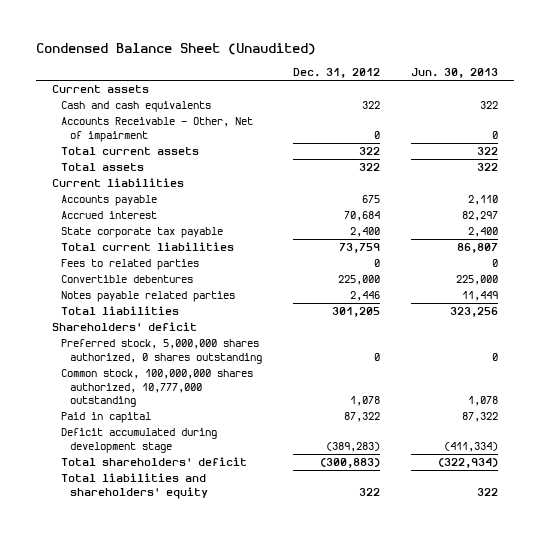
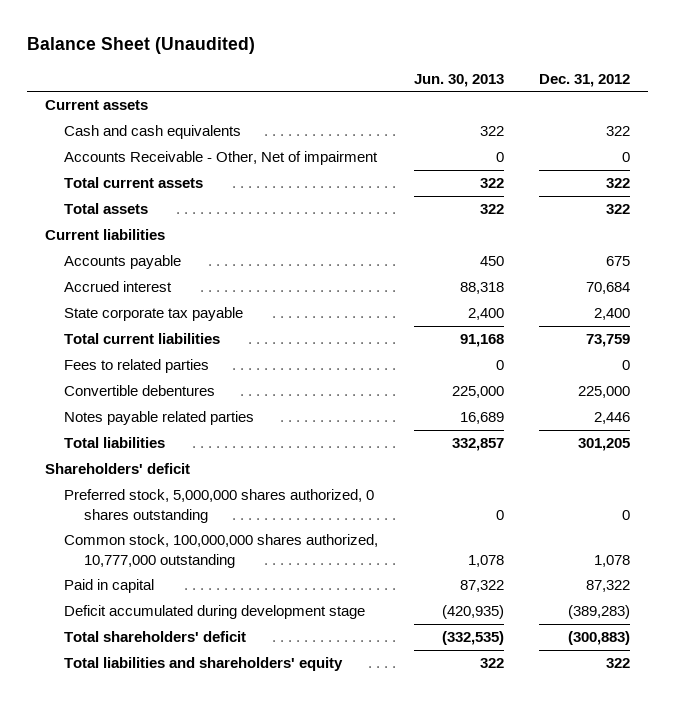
[36,43,317,56] Condensed Balance Sheet (Unaudited) -> [26,37,255,55] Balance Sheet (Unaudited)
[468,195,499,206] 2,110 -> [479,256,504,267] 450
[462,211,499,222] 82,297 -> [459,282,504,295] 88,318
[457,243,499,254] 86,807 -> [459,334,504,348] 91,168
[462,291,499,302] 11,449 -> [459,412,504,425] 16,689
[450,307,499,318] 323,256 -> [451,438,504,452] 332,857
[444,441,499,452] (411,334) -> [441,605,504,620] (420,935)
[438,458,499,469] (322,934) -> [441,631,504,646] (332,535)

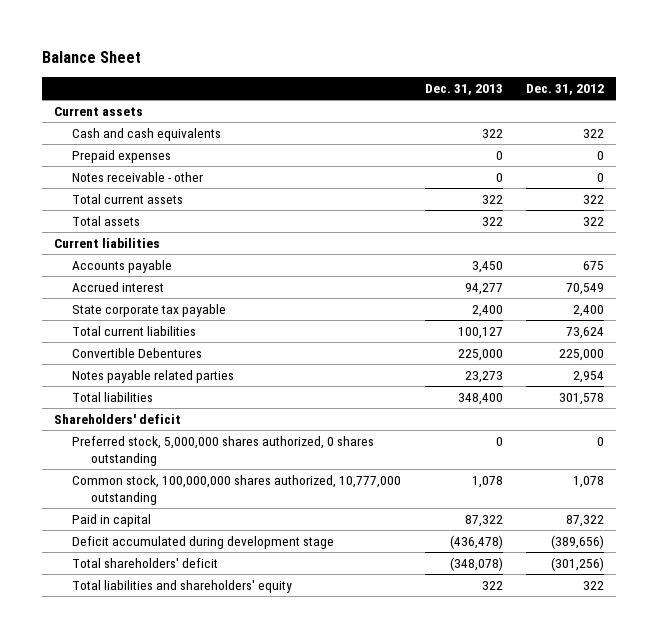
[26,37,255,55] Balance Sheet (Unaudited) -> [42,51,142,64] Balance Sheet
[413,73,504,87] Jun. 30, 2013 -> none
none -> [424,83,503,95] Dec. 31, 2013
[64,151,379,166] Accounts Receivable - Other, Net of impairment -> none
none -> [72,149,172,163] Prepaid expenses
none -> [72,171,204,182] Notes receivable - other
[586,282,631,295] 70,684 -> [566,282,605,295] 70,549
[64,359,210,374] Fees to related parties -> none
[586,334,631,348] 73,759 -> [566,326,605,339] 73,624
[64,385,216,397] Convertible debentures -> [72,347,203,358] Convertible Debentures
[594,412,631,425] 2,446 -> [573,370,605,383] 2,954
[578,438,631,452] 301,205 -> [559,392,605,405] 301,578
[568,605,631,620] (389,283) -> [551,534,605,549] (389,656)
[568,631,631,646] (300,883) -> [551,556,605,571] (301,256)

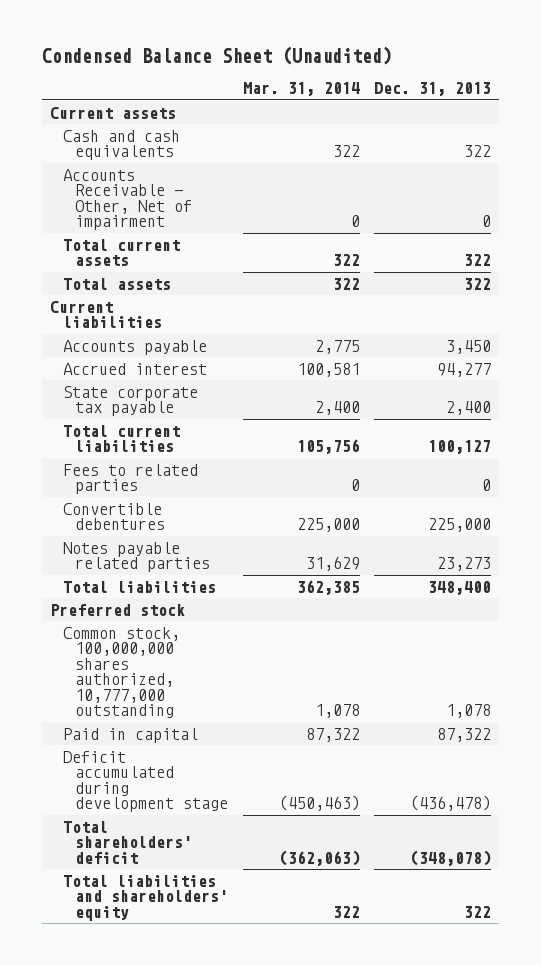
[42,51,142,64] Balance Sheet -> [42,46,393,66] Condensed Balance Sheet (Unaudited)
[526,83,605,95] Dec. 31, 2012 -> none
none -> [242,82,360,97] Mar. 31, 2014
[72,149,172,163] Prepaid expenses -> none
[72,171,204,182] Notes receivable - other -> none
none -> [62,168,193,231] Accounts Receivable - Other, Net of impairment
none -> [62,463,198,495] Fees to related parties
[72,347,203,358] Convertible Debentures -> [62,502,166,531] Convertible debentures
[53,413,181,424] Shareholders' deficit -> none
[72,435,375,466] Preferred stock, 5,000,000 shares authorized, 0 shares outstanding -> none
none -> [49,603,185,616] Preferred stock

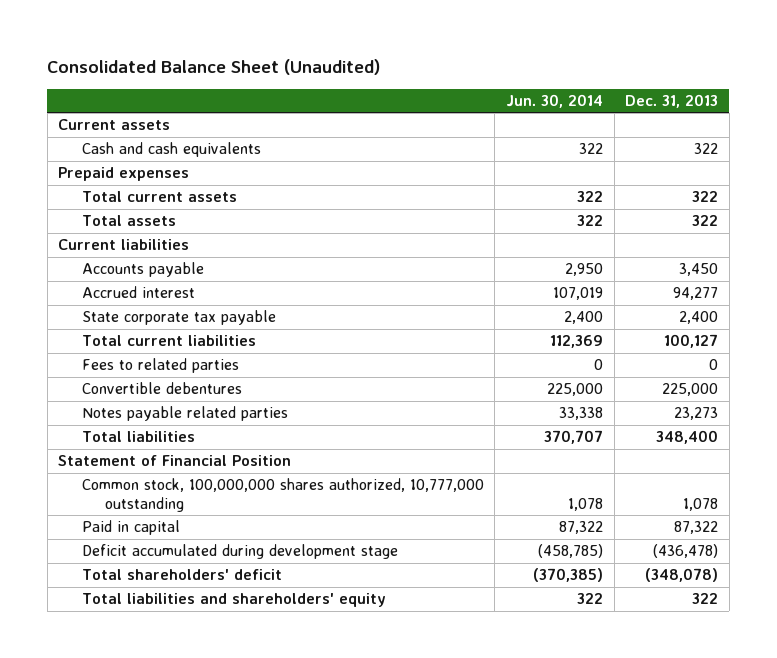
[42,46,393,66] Condensed Balance Sheet (Unaudited) -> [47,58,381,75] Consolidated Balance Sheet (Unaudited)
[242,82,360,97] Mar. 31, 2014 -> none
none -> [506,94,604,109] Jun. 30, 2014
[62,168,193,231] Accounts Receivable - Other, Net of impairment -> none
none -> [58,167,190,182] Prepaid expenses
[49,603,185,616] Preferred stock -> [58,455,292,467] Statement of Financial Position

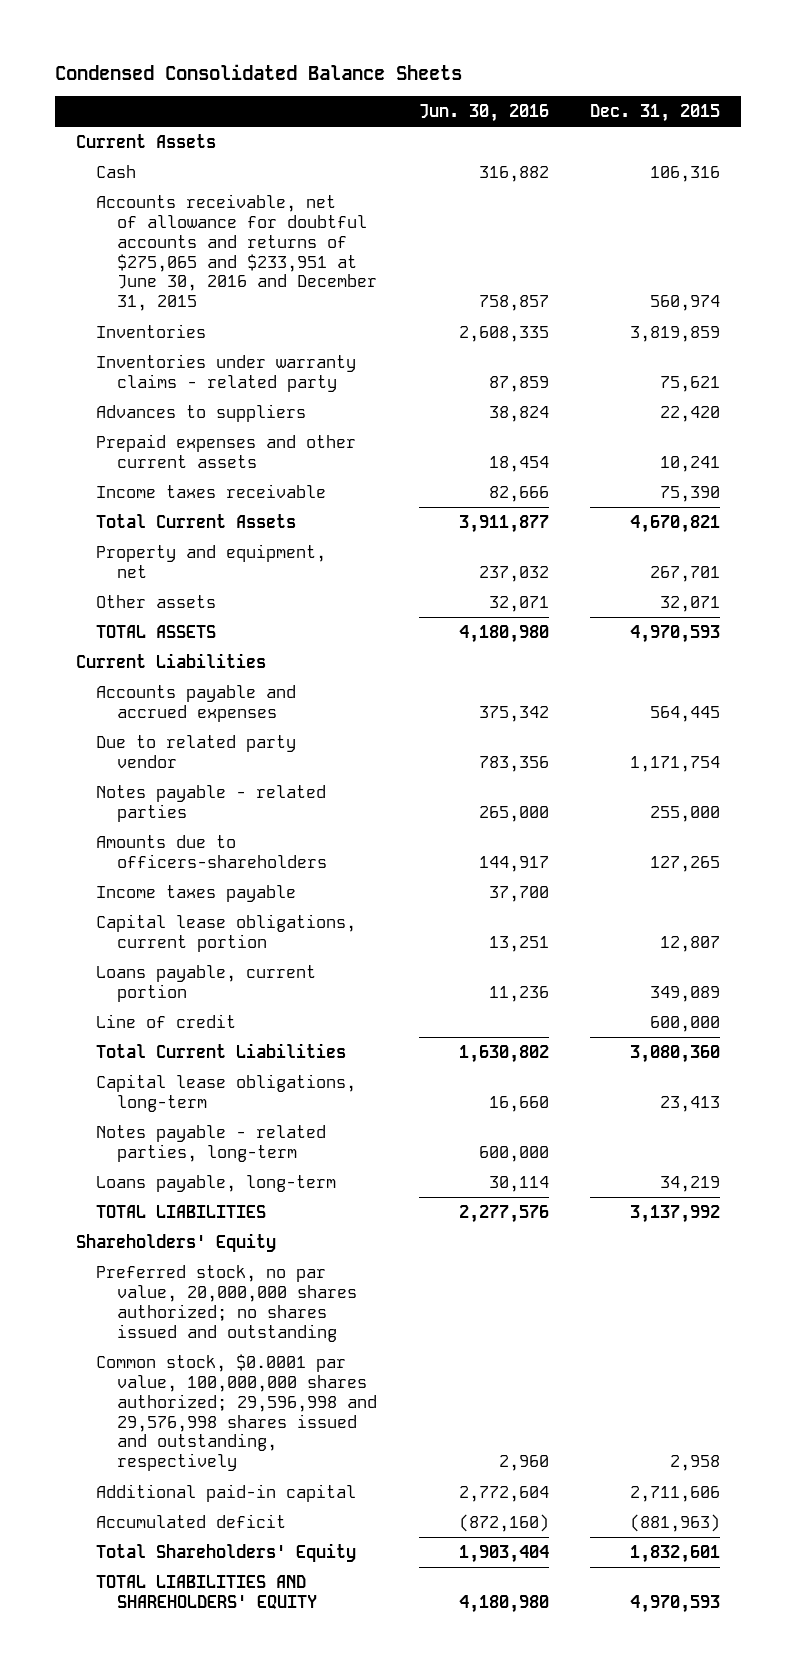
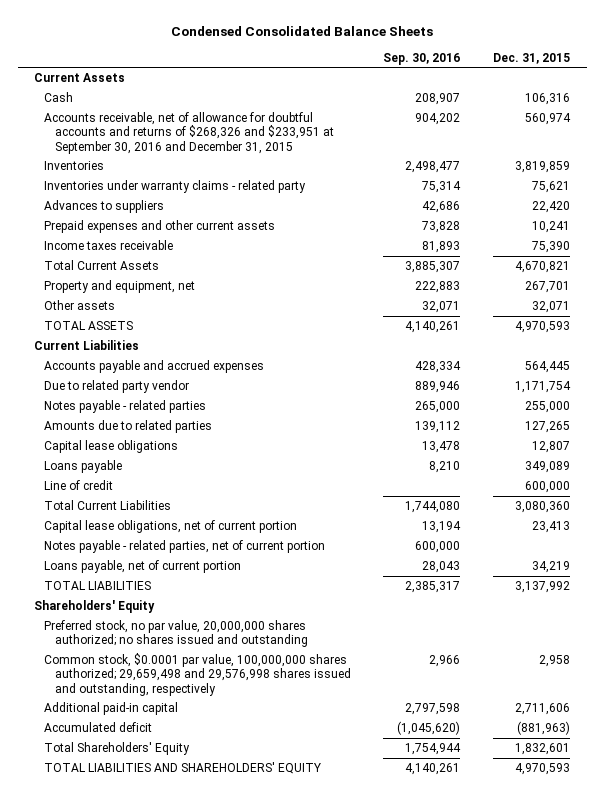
[418,104,549,123] Jun. 30, 2016 -> none
none -> [383,52,461,65] Sep. 30, 2016
[96,193,377,312] Accounts receivable, net of allowance for doubtful accounts and returns of $275,065 and $233,951 at June 30, 2016 and December 31, 2015 -> [44,112,334,154] Accounts receivable, net of allowance for doubtful accounts and returns of $268,326 and $233,951 at September 30, 2016 and December 31, 2015
[96,884,297,902] Income taxes payable -> none
[96,834,327,868] Amounts due to officers-shareholders -> [44,420,213,434] Amounts due to related parties
[96,913,357,952] Capital lease obligations, current portion -> [44,440,179,454] Capital lease obligations
[96,964,317,1002] Loans payable, current portion -> [44,460,123,474] Loans payable
[96,1073,357,1112] Capital lease obligations, long-term -> [44,520,298,534] Capital lease obligations, net of current portion
[96,1124,327,1162] Notes payable - related parties, long-term -> [44,540,326,554] Notes payable - related parties, net of current portion
[96,1174,337,1192] Loans payable, long-term -> [44,560,242,574] Loans payable, net of current portion
[96,1353,377,1472] Common stock, $0.0001 par value, 100,000,000 shares authorized; 29,596,998 and 29,576,998 shares issued and outstanding, respectively -> [44,653,351,696] Common stock, $0.0001 par value, 100,000,000 shares authorized; 29,659,498 and 29,576,998 shares issued and outstanding, respectively

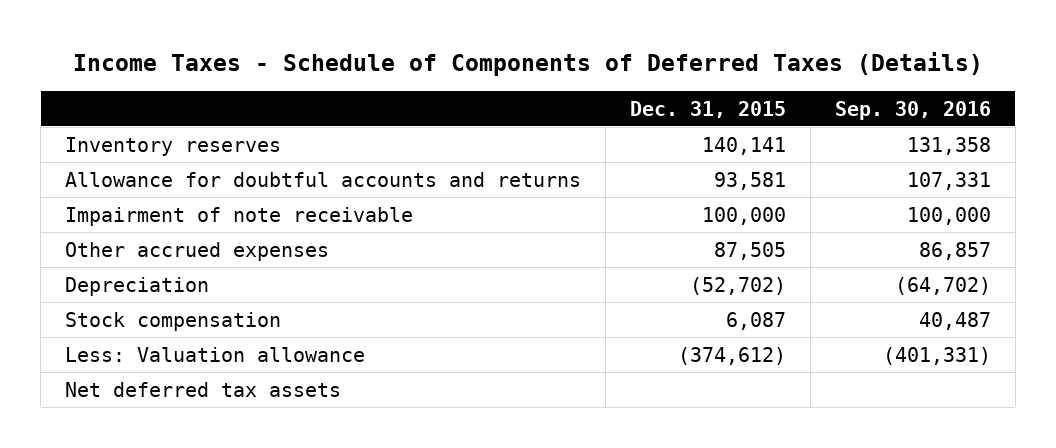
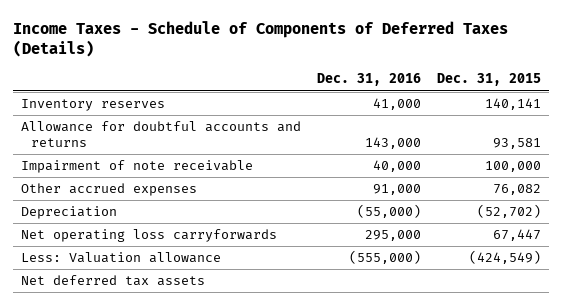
[834,100,991,120] Sep. 30, 2016 -> none
none -> [317,73,422,87] Dec. 31, 2016
[713,241,786,260] 87,505 -> [493,184,542,196] 76,082
[65,311,282,331] Stock compensation -> none
none -> [21,229,278,243] Net operating loss carryforwards
[677,346,786,365] (374,612) -> [469,250,542,265] (424,549)

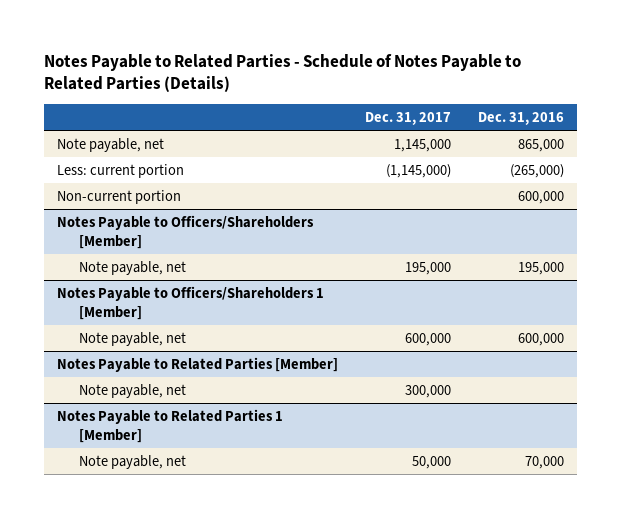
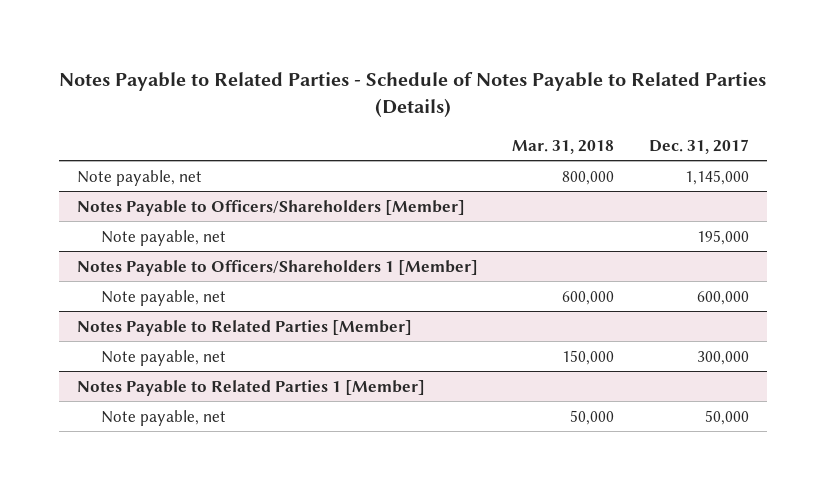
[478,111,565,125] Dec. 31, 2016 -> none
none -> [512,139,615,154] Mar. 31, 2018
[57,163,185,178] Less: current portion -> none
[57,189,182,204] Non-current portion -> none

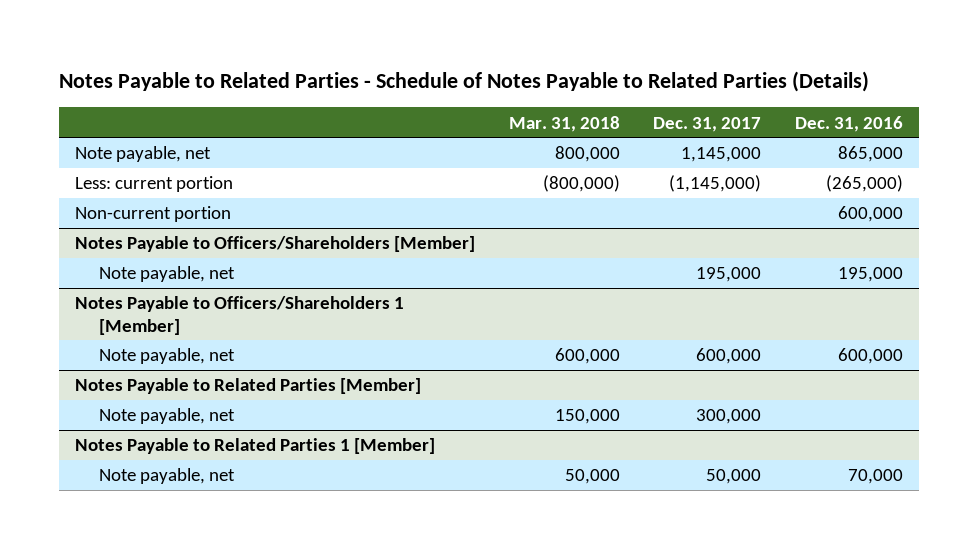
none -> [794,115,903,132] Dec. 31, 2016
none -> [75,176,234,193] Less: current portion
none -> [75,206,232,223] Non-current portion

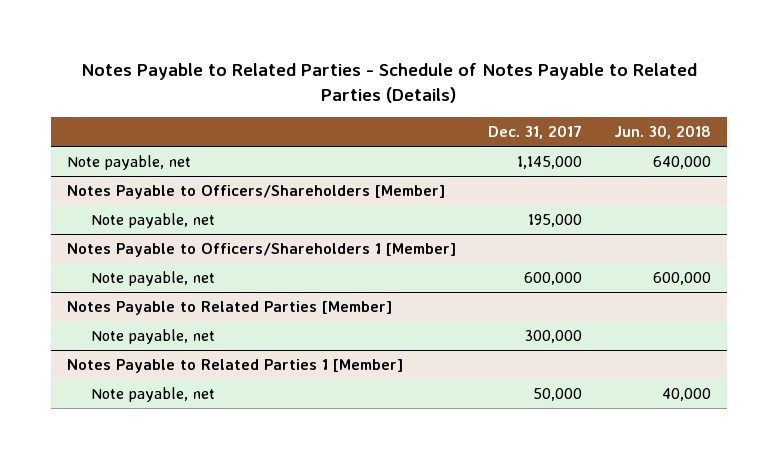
[508,115,620,132] Mar. 31, 2018 -> none
[794,115,903,132] Dec. 31, 2016 -> none
none -> [613,125,711,140] Jun. 30, 2018
[75,176,234,193] Less: current portion -> none
[75,206,232,223] Non-current portion -> none

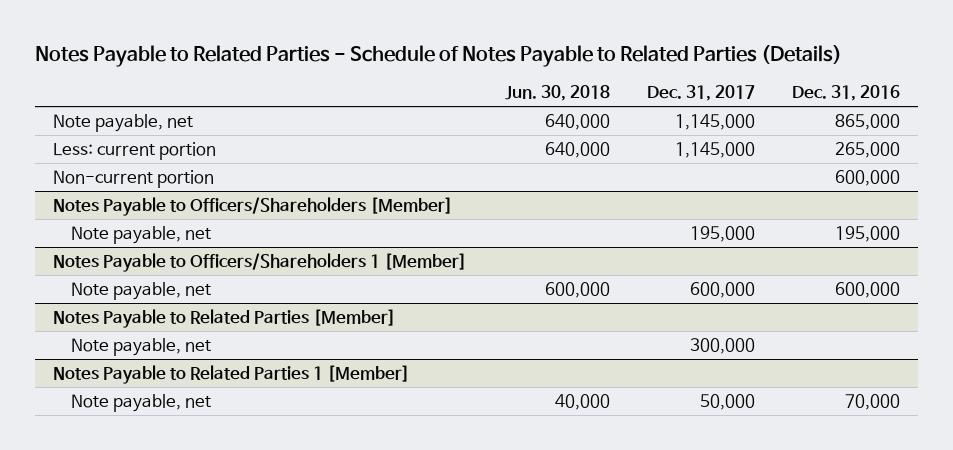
none -> [791,85,900,102] Dec. 31, 2016
none -> [53,142,217,161] Less: current portion
none -> [53,170,215,189] Non-current portion

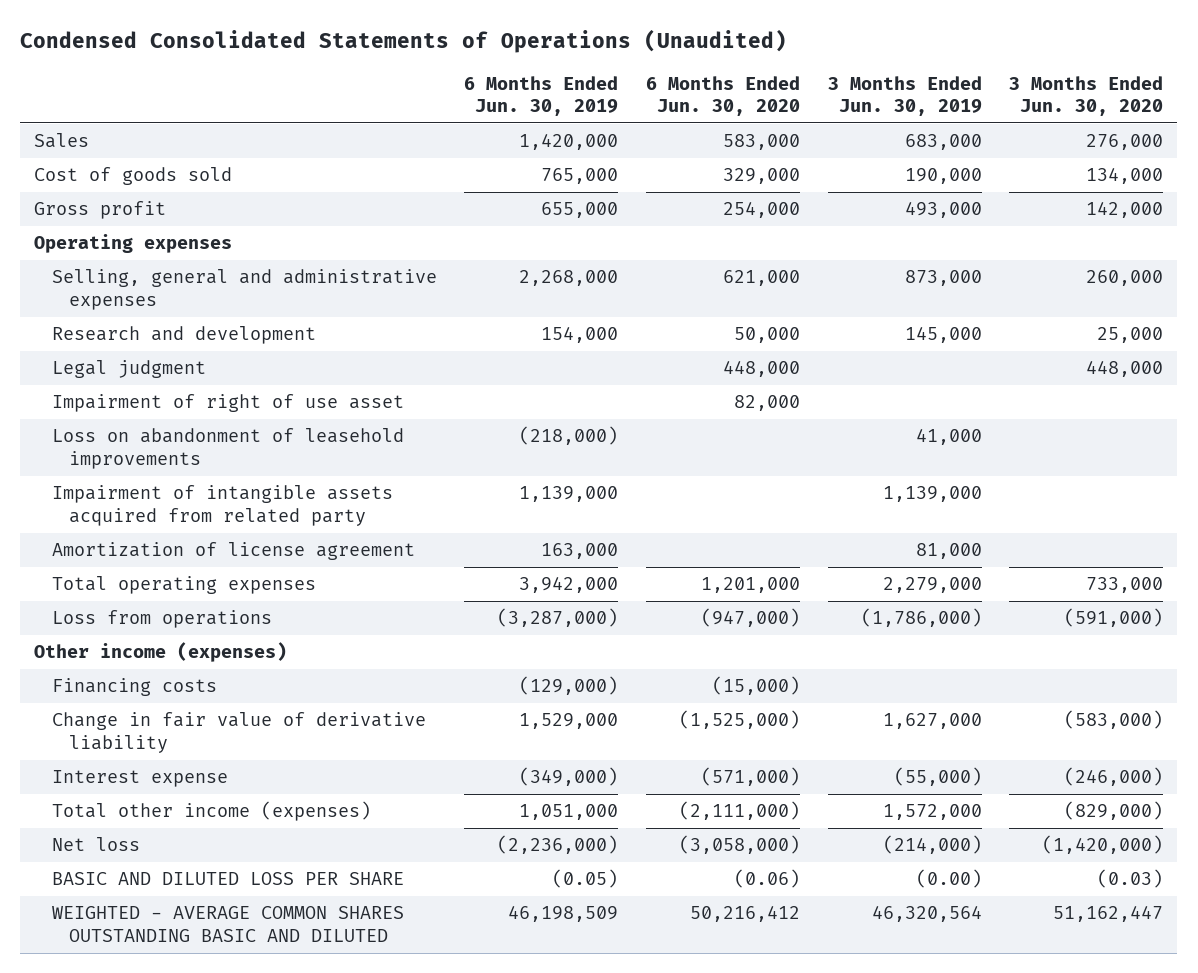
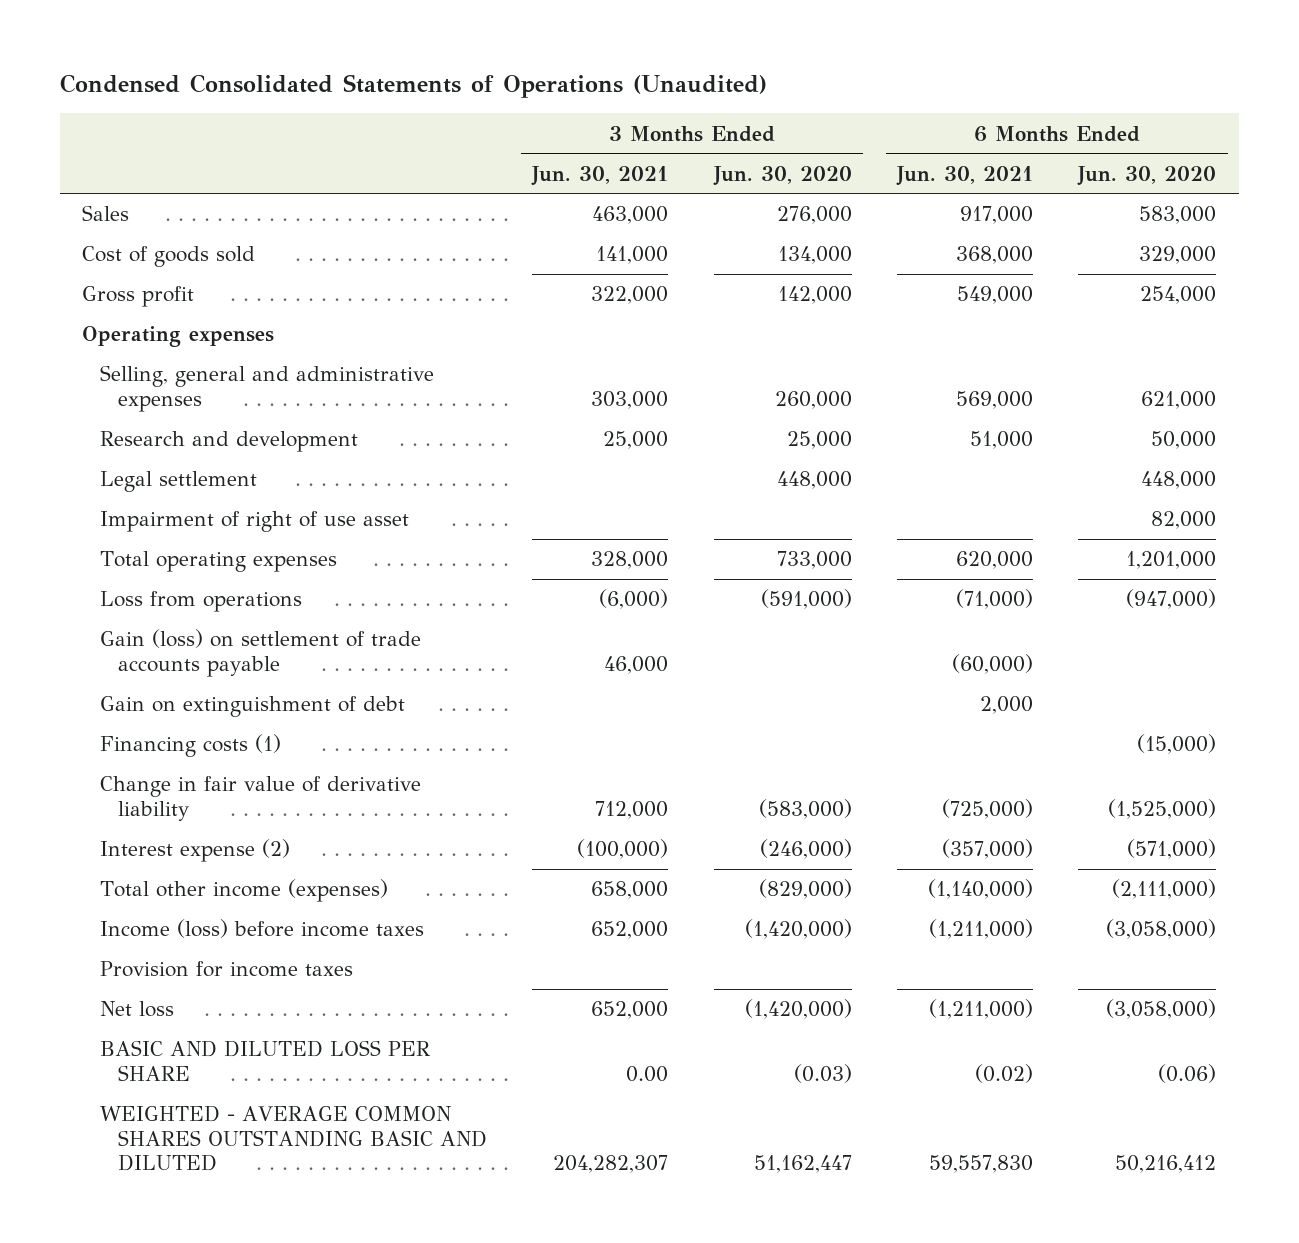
[464,75,619,116] 6 Months Ended Jun. 30, 2019 -> none
[827,75,982,116] 3 Months Ended Jun. 30, 2019 -> none
none -> [531,165,669,186] Jun. 30, 2021
none -> [895,165,1033,186] Jun. 30, 2021
[51,360,206,379] Legal judgment -> [99,471,257,493] Legal settlement
[51,428,404,469] Loss on abandonment of leasehold improvements -> none
[51,485,393,526] Impairment of intangible assets acquired from related party -> none
[51,542,415,561] Amortization of license agreement -> none
[34,642,288,663] Other income (expenses) -> none
none -> [99,629,421,677] Gain (loss) on settlement of trade accounts payable
none -> [99,696,405,718] Gain on extinguishment of debt
[51,678,217,697] Financing costs -> [99,734,281,758] Financing costs (1)
[51,770,228,788] Interest expense -> [99,839,290,863] Interest expense (2)
none -> [99,919,424,939] Income (loss) before income taxes
none -> [99,961,353,978] Provision for income taxes

